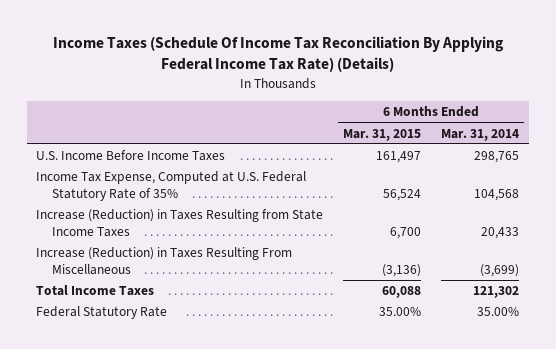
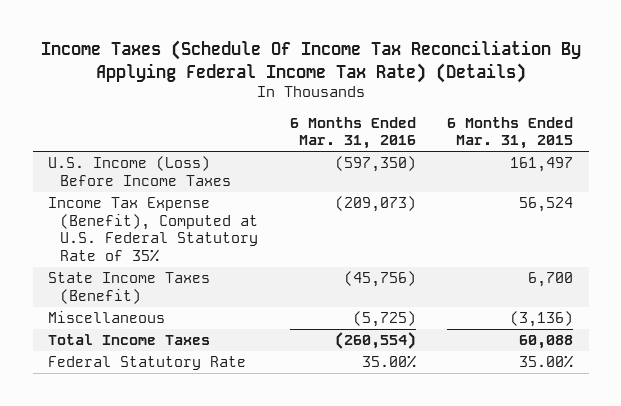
[441,128,520,141] Mar. 31, 2014 -> none
none -> [289,116,416,150] 6 Months Ended Mar. 31, 2016
[36,150,226,162] U.S. Income Before Income Taxes -> [48,156,232,186] U.S. Income (Loss) Before Income Taxes
[36,171,307,201] Income Tax Expense, Computed at U.S. Federal Statutory Rate of 35% -> [48,197,259,262] Income Tax Expense (Benefit), Computed at U.S. Federal Statutory Rate of 35%
[36,209,324,237] Increase (Reduction) in Taxes Resulting from State Income Taxes -> [48,272,211,304] State Income Taxes (Benefit)
[36,247,293,275] Increase (Reduction) in Taxes Resulting From Miscellaneous -> [48,311,166,324] Miscellaneous

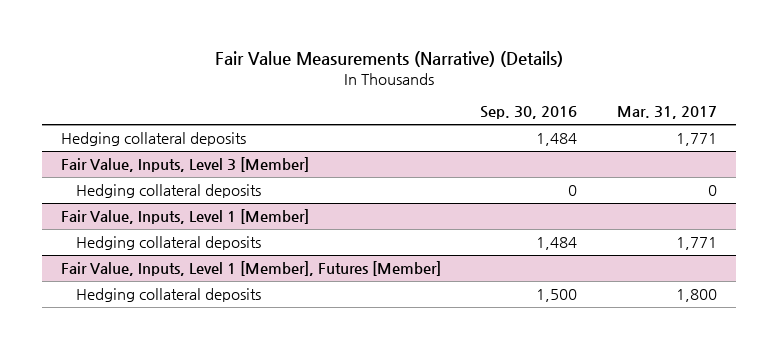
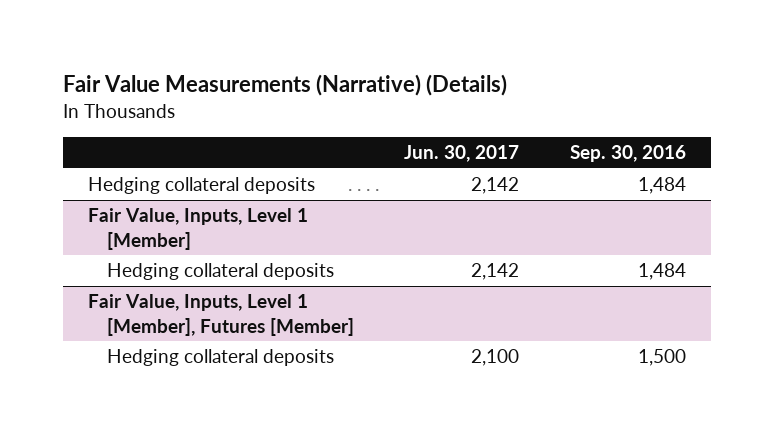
[616,106,717,120] Mar. 31, 2017 -> none
none -> [404,144,520,162] Jun. 30, 2017
[61,156,310,172] Fair Value, Inputs, Level 3 [Member] -> none
[75,183,261,198] Hedging collateral deposits -> none

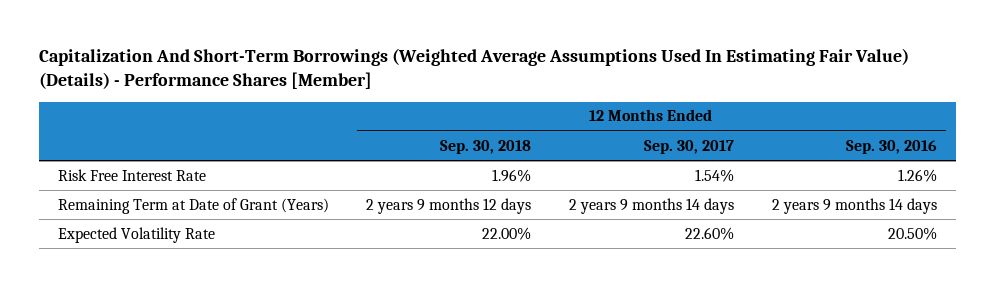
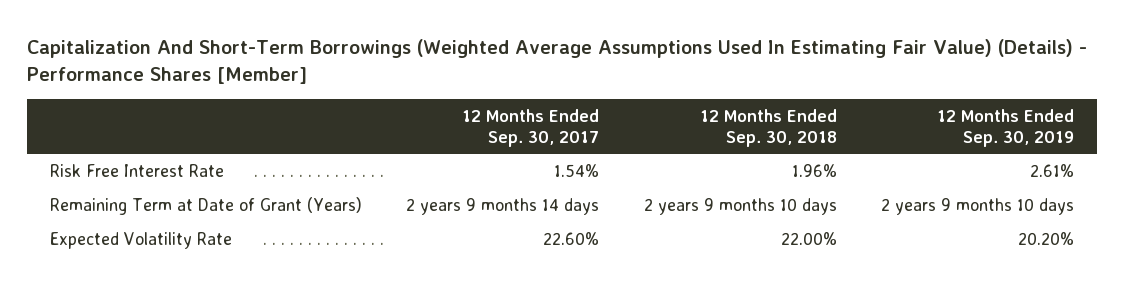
[845,139,937,154] Sep. 30, 2016 -> none
none -> [937,108,1075,147] 12 Months Ended Sep. 30, 2019
[366,197,532,214] 2 years 9 months 12 days -> [643,197,837,215] 2 years 9 months 10 days

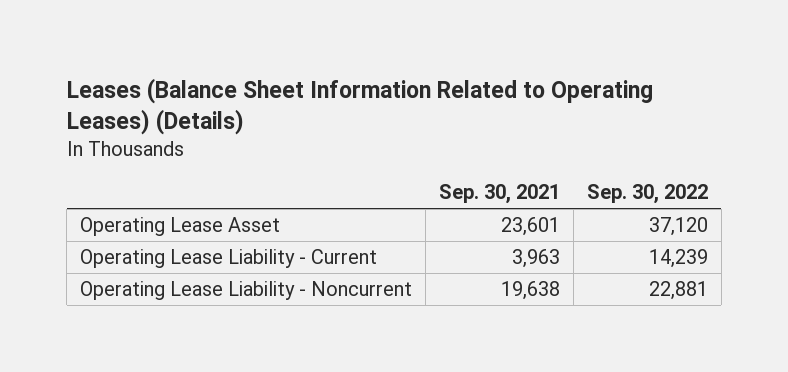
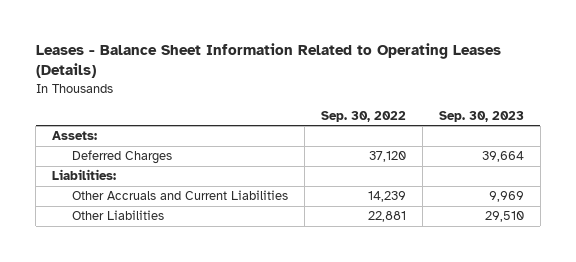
[66,77,653,136] Leases (Balance Sheet Information Related to Operating Leases) (Details) -> [35,43,501,79] Leases - Balance Sheet Information Related to Operating Leases (Details)
[438,184,560,205] Sep. 30, 2021 -> none
none -> [438,110,524,122] Sep. 30, 2023
none -> [52,131,98,141] Assets:
[80,217,281,237] Operating Lease Asset -> [71,150,172,165] Deferred Charges
none -> [52,169,117,181] Liabilities:
[80,249,378,269] Operating Lease Liability - Current -> [71,190,288,201] Other Accruals and Current Liabilities
[80,281,413,301] Operating Lease Liability - Noncurrent -> [71,210,164,221] Other Liabilities

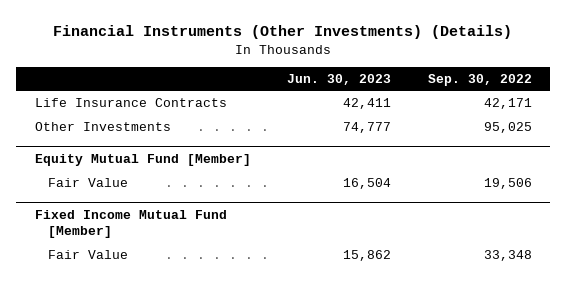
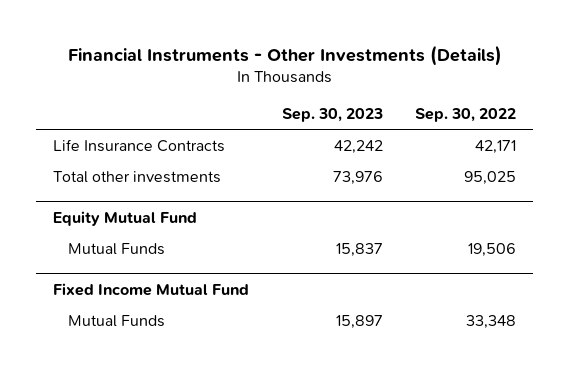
[53,25,513,40] Financial Instruments (Other Investments) (Details) -> [67,44,502,66] Financial Instruments - Other Investments (Details)
[287,73,392,85] Jun. 30, 2023 -> none
none -> [281,107,383,122] Sep. 30, 2023
[34,122,171,132] Other Investments -> [52,170,221,183] Total other investments
[34,154,251,167] Equity Mutual Fund [Member] -> [52,210,197,226] Equity Mutual Fund
[48,178,129,188] Fair Value -> [68,242,166,255] Mutual Funds
[34,210,227,239] Fixed Income Mutual Fund [Member] -> [52,282,249,296] Fixed Income Mutual Fund
[48,250,129,260] Fair Value -> [68,314,166,327] Mutual Funds

